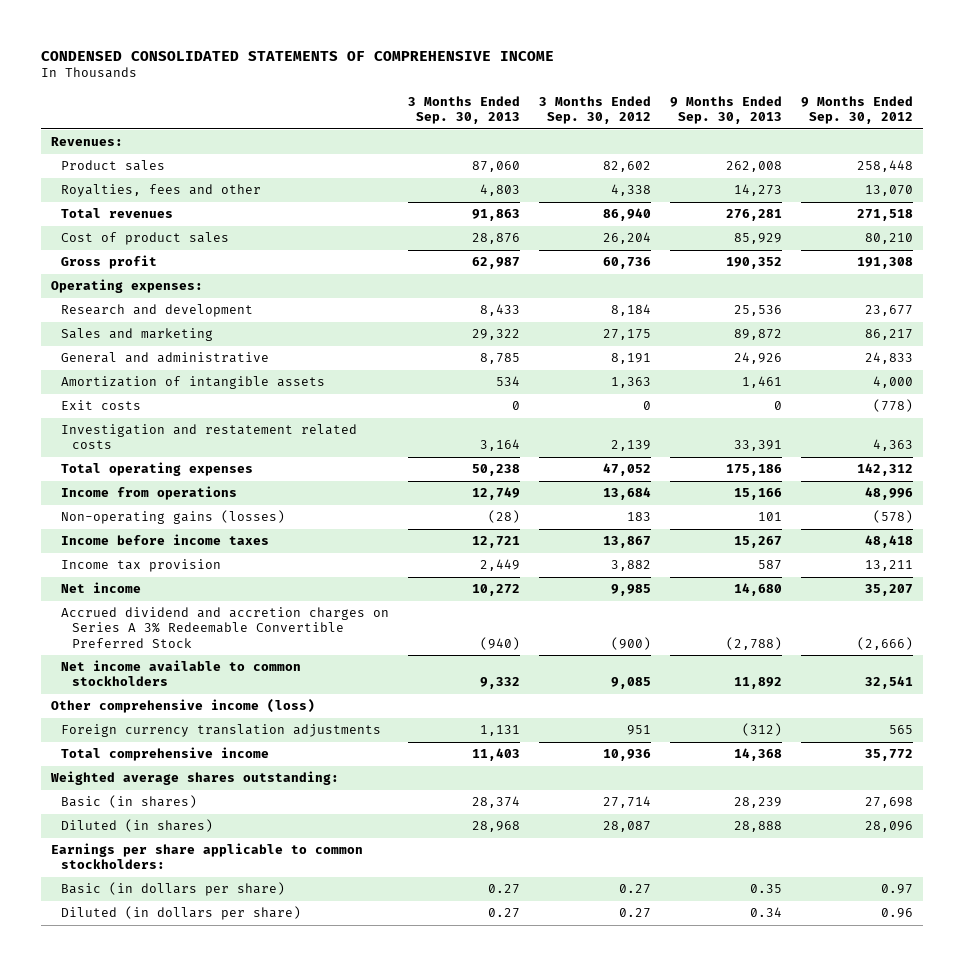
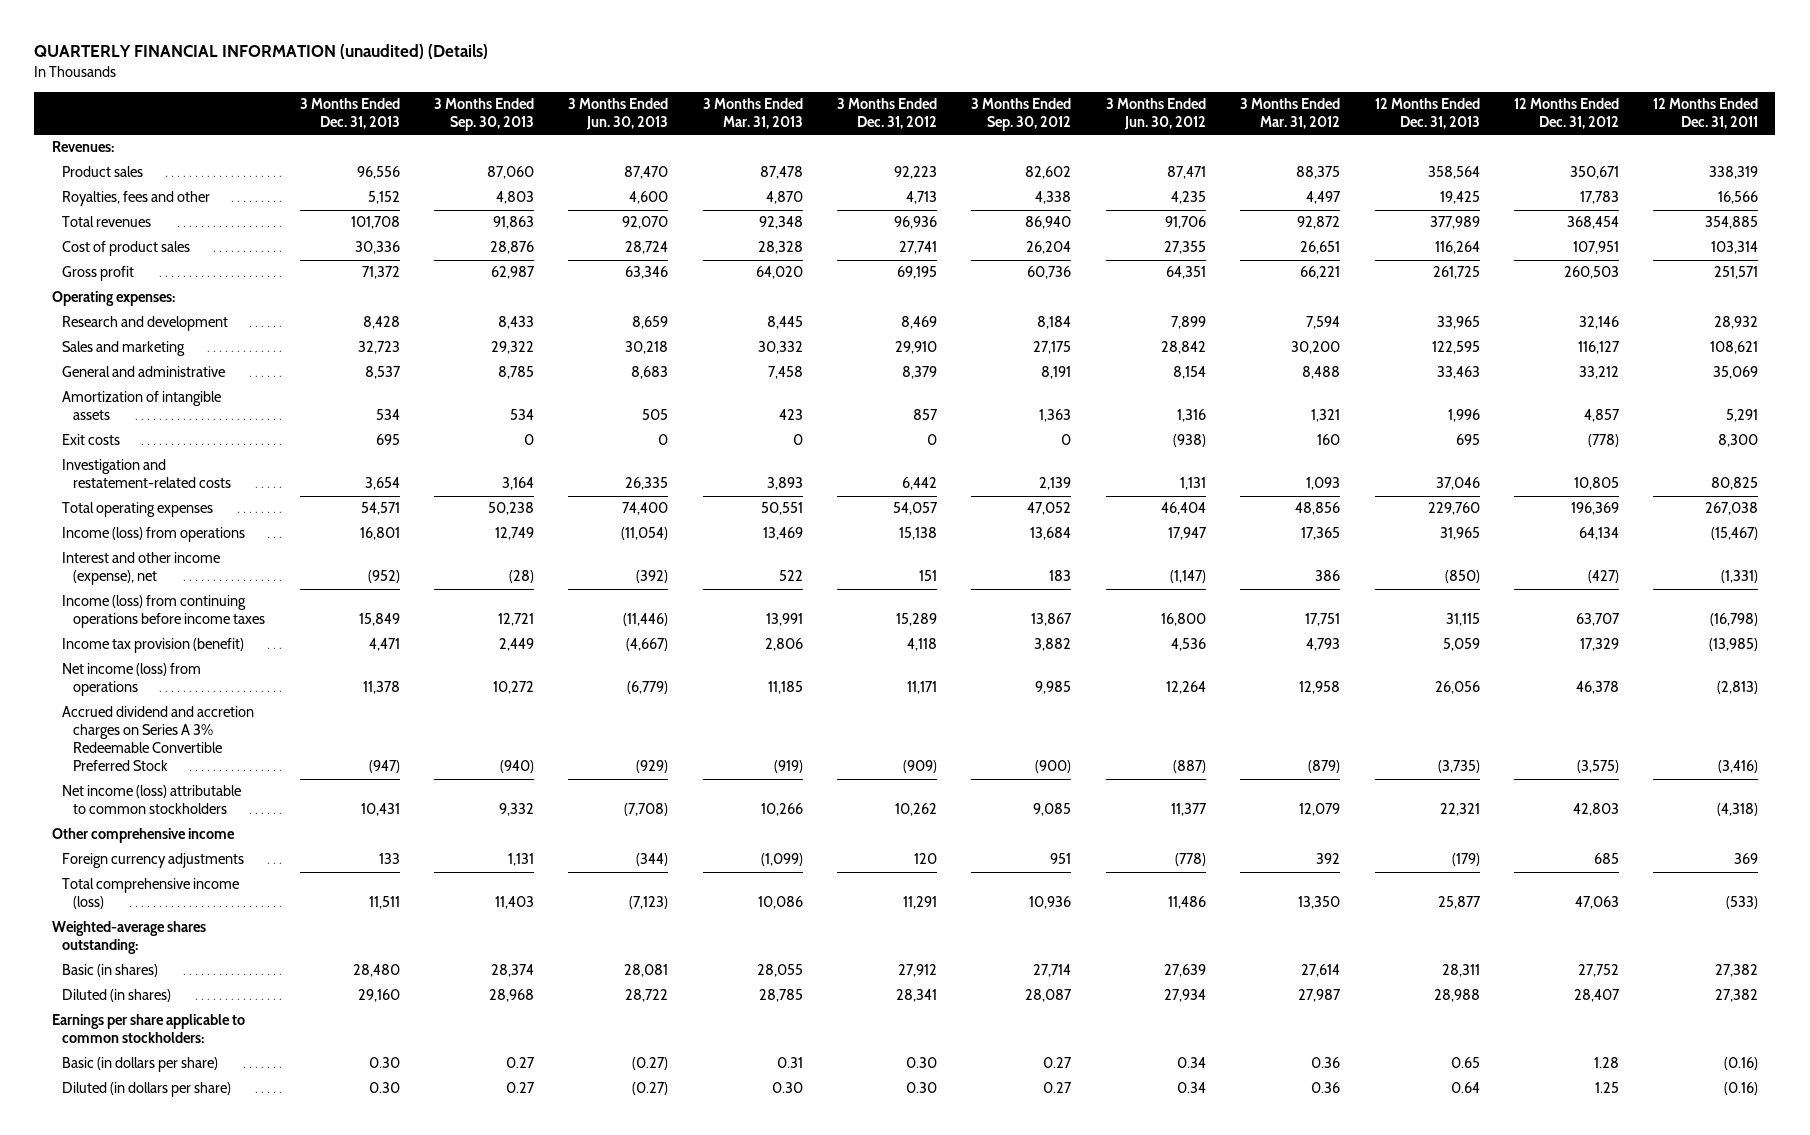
[41,50,555,61] CONDENSED CONSOLIDATED STATEMENTS OF COMPREHENSIVE INCOME -> [34,44,489,60] QUARTERLY FINANCIAL INFORMATION (unaudited) (Details)
[670,95,783,125] 9 Months Ended Sep. 30, 2013 -> none
[801,95,914,125] 9 Months Ended Sep. 30, 2012 -> none
none -> [299,98,400,130] 3 Months Ended Dec. 31, 2013
none -> [568,98,669,131] 3 Months Ended Jun. 30, 2013
none -> [702,98,803,130] 3 Months Ended Mar. 31, 2013
none -> [837,98,938,130] 3 Months Ended Dec. 31, 2012
none -> [1105,98,1206,131] 3 Months Ended Jun. 30, 2012
none -> [1240,98,1341,130] 3 Months Ended Mar. 31, 2012
none -> [1374,98,1480,130] 12 Months Ended Dec. 31, 2013
none -> [1513,98,1619,130] 12 Months Ended Dec. 31, 2012
none -> [1653,98,1759,130] 12 Months Ended Dec. 31, 2011
[61,424,358,450] Investigation and restatement related costs -> [62,459,232,489] Investigation and restatement-related costs
[61,486,238,501] Income from operations -> [62,527,246,543] Income (loss) from operations
[61,510,286,525] Non-operating gains (losses) -> [62,552,221,586] Interest and other income (expense), net
[61,534,270,546] Income before income taxes -> [62,595,266,629] Income (loss) from continuing operations before income taxes
[61,559,222,573] Income tax provision -> [62,638,245,654] Income tax provision (benefit)
[61,582,142,594] Net income -> [62,663,202,697] Net income (loss) from operations
[61,660,302,687] Net income available to common stockholders -> [62,785,242,815] Net income (loss) attributable to common stockholders
[50,699,315,714] Other comprehensive income (loss) -> [51,828,235,844] Other comprehensive income
[61,724,382,738] Foreign currency translation adjustments -> [62,853,245,869] Foreign currency adjustments
[61,747,270,762] Total comprehensive income -> [62,878,240,910] Total comprehensive income (loss)
[49,771,339,786] Weighted average shares outstanding: -> [51,921,206,955] Weighted-average shares outstanding:

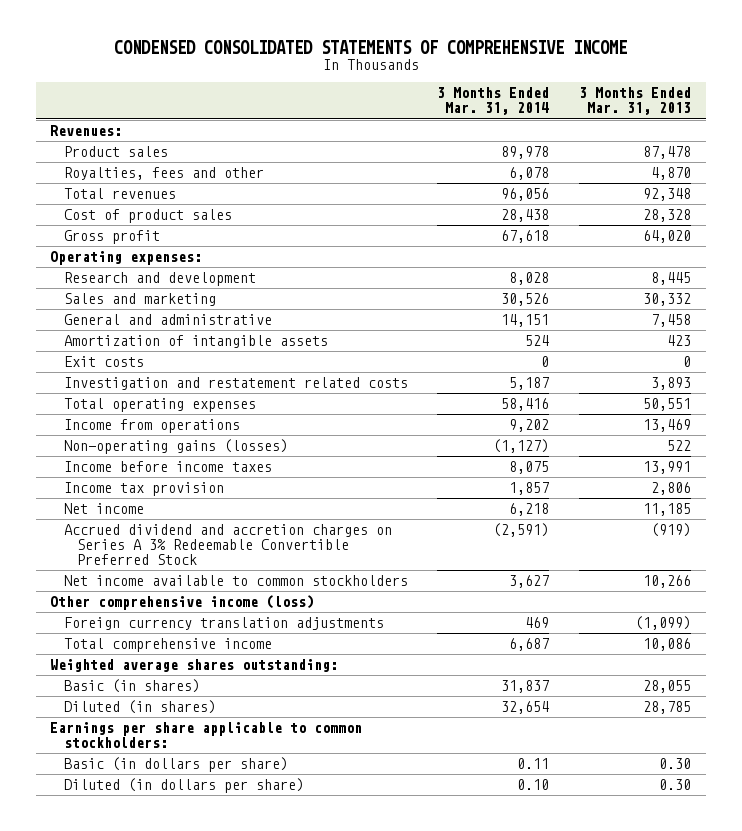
[34,44,489,60] QUARTERLY FINANCIAL INFORMATION (unaudited) (Details) -> [113,40,627,55] CONDENSED CONSOLIDATED STATEMENTS OF COMPREHENSIVE INCOME
[299,98,400,130] 3 Months Ended Dec. 31, 2013 -> none
[434,98,535,132] 3 Months Ended Sep. 30, 2013 -> none
[568,98,669,131] 3 Months Ended Jun. 30, 2013 -> none
[837,98,938,130] 3 Months Ended Dec. 31, 2012 -> none
[971,98,1072,132] 3 Months Ended Sep. 30, 2012 -> none
[1105,98,1206,131] 3 Months Ended Jun. 30, 2012 -> none
[1240,98,1341,130] 3 Months Ended Mar. 31, 2012 -> none
[1374,98,1480,130] 12 Months Ended Dec. 31, 2013 -> none
[1513,98,1619,130] 12 Months Ended Dec. 31, 2012 -> none
[1653,98,1759,130] 12 Months Ended Dec. 31, 2011 -> none
none -> [437,87,550,116] 3 Months Ended Mar. 31, 2014
[62,459,232,489] Investigation and restatement-related costs -> [63,377,408,391] Investigation and restatement related costs
[62,527,246,543] Income (loss) from operations -> [63,419,240,434] Income from operations
[62,552,221,586] Interest and other income (expense), net -> [63,439,288,455] Non-operating gains (losses)
[62,595,266,629] Income (loss) from continuing operations before income taxes -> [63,461,272,473] Income before income taxes
[62,638,245,654] Income tax provision (benefit) -> [63,482,224,497] Income tax provision
[62,663,202,697] Net income (loss) from operations -> [63,503,144,515] Net income
[62,785,242,815] Net income (loss) attributable to common stockholders -> [63,575,408,587] Net income available to common stockholders
[51,828,235,844] Other comprehensive income -> [50,595,315,611] Other comprehensive income (loss)
[62,853,245,869] Foreign currency adjustments -> [63,617,384,631] Foreign currency translation adjustments
[62,878,240,910] Total comprehensive income (loss) -> [63,638,272,653] Total comprehensive income
[51,921,206,955] Weighted-average shares outstanding: -> [50,659,339,673] Weighted average shares outstanding:
[776,1057,803,1069] 0.31 -> [659,758,692,770] 0.30

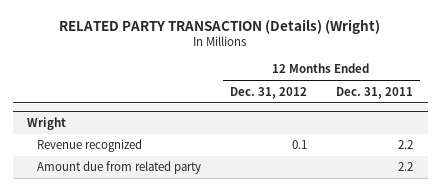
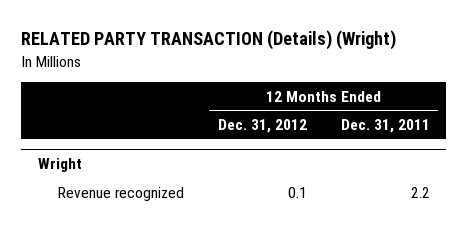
[36,161,201,175] Amount due from related party -> none

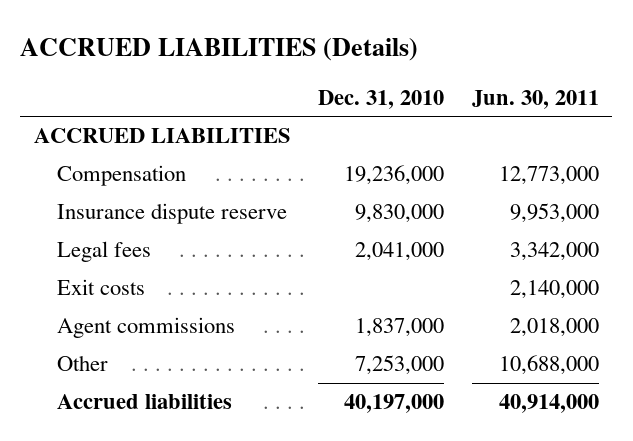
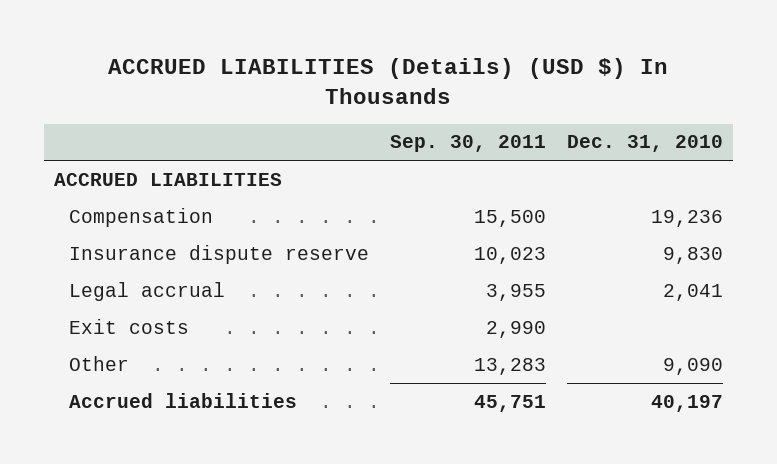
[20,37,419,61] ACCRUED LIABILITIES (Details) -> [108,57,669,105] ACCRUED LIABILITIES (Details) (USD $) In Thousands
[471,89,599,109] Jun. 30, 2011 -> none
none -> [390,135,547,153] Sep. 30, 2011
[344,165,445,186] 19,236,000 -> [651,209,724,227] 19,236
[355,204,445,224] 9,830,000 -> [663,246,724,264] 9,830
[56,241,151,263] Legal fees -> [69,281,226,301] Legal accrual
[355,242,445,262] 2,041,000 -> [663,283,724,301] 2,041
[56,317,235,339] Agent commissions -> none
[355,355,445,376] 7,253,000 -> [663,357,724,375] 9,090
[344,394,445,414] 40,197,000 -> [651,394,724,412] 40,197

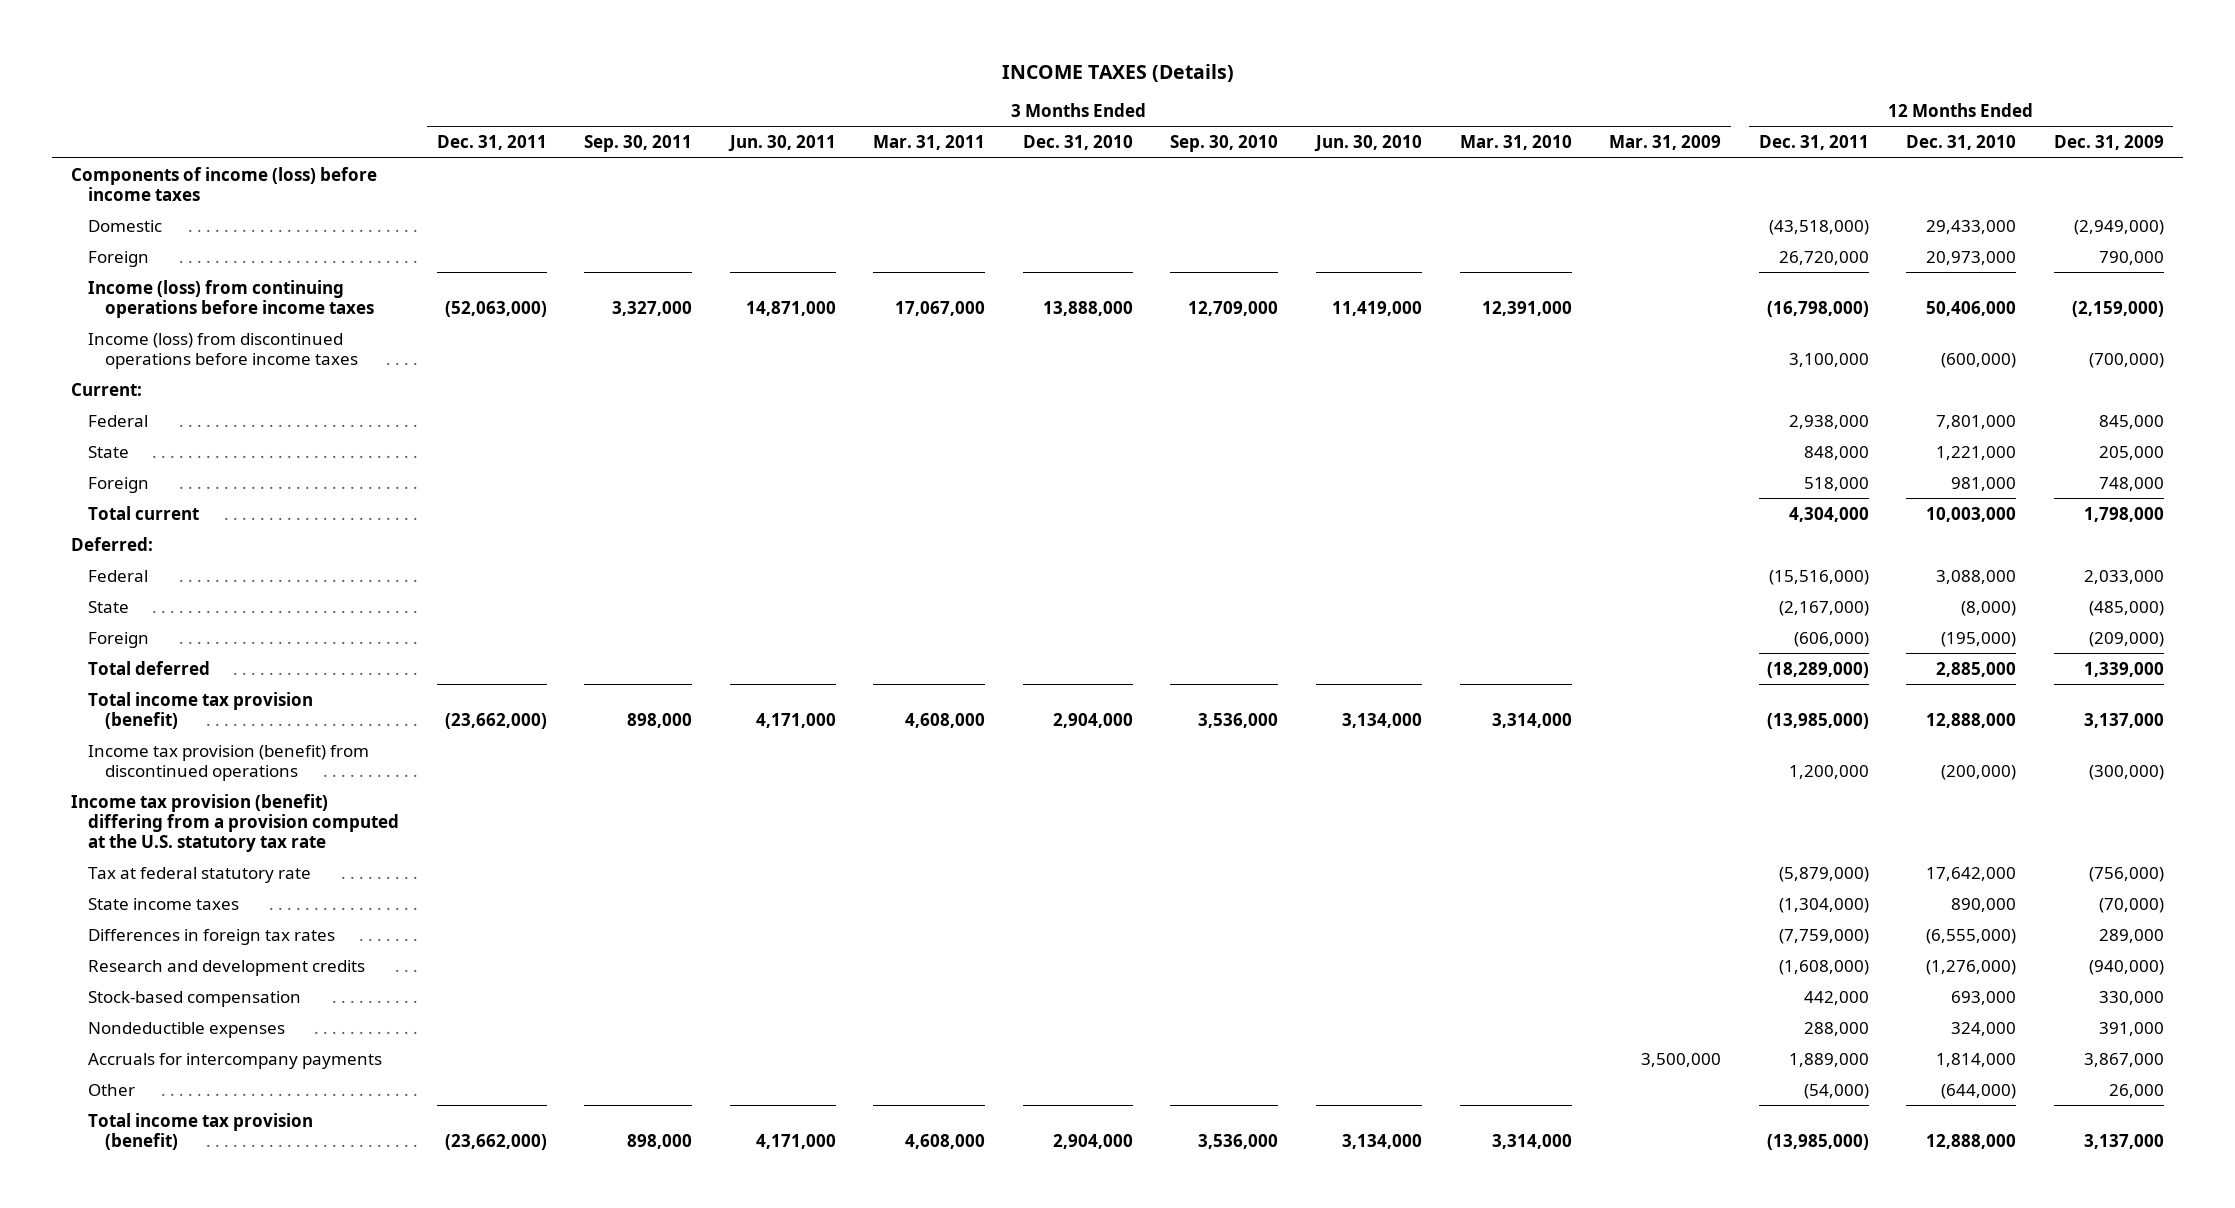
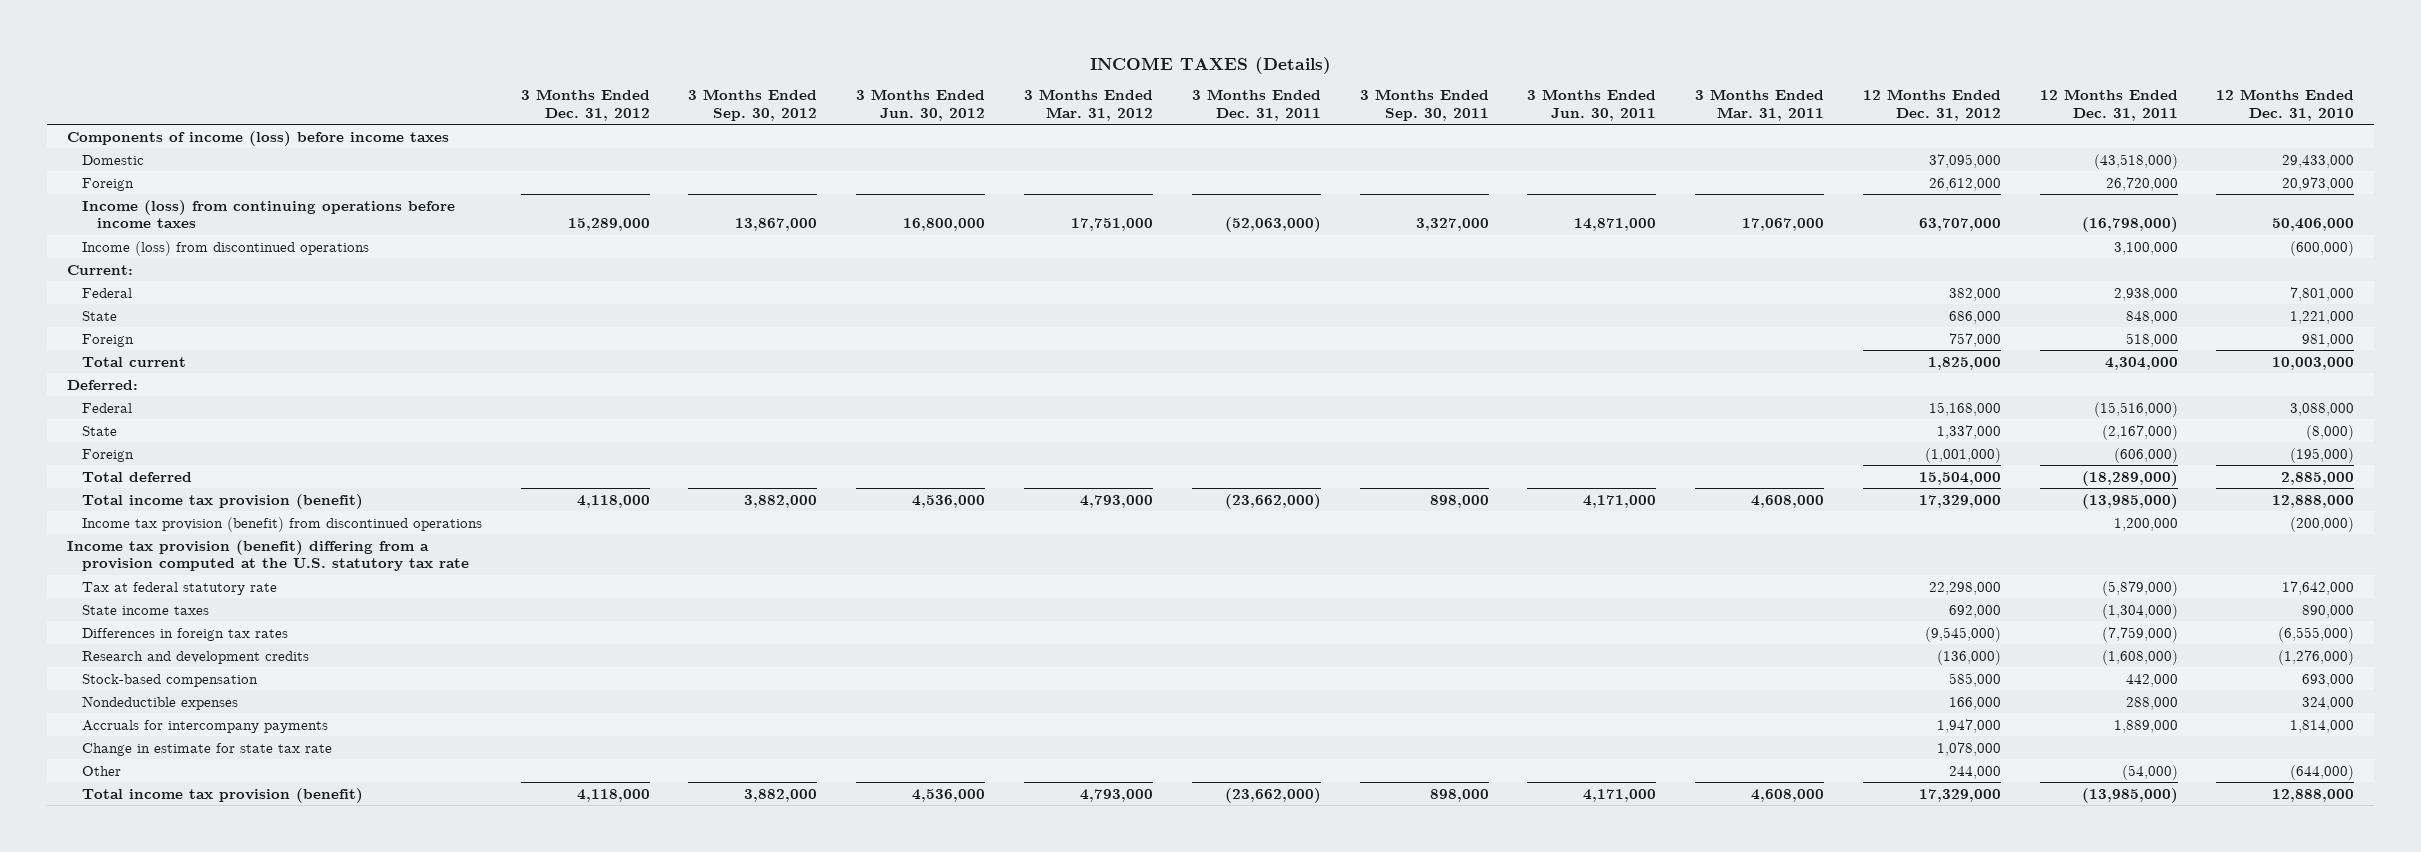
[1022,135,1133,151] Dec. 31, 2010 -> none
[1170,135,1279,153] Sep. 30, 2010 -> none
[1314,135,1423,153] Jun. 30, 2010 -> none
[1459,135,1572,151] Mar. 31, 2010 -> none
[1609,135,1722,151] Mar. 31, 2009 -> none
[2054,135,2165,151] Dec. 31, 2009 -> none
none -> [520,89,650,121] 3 Months Ended Dec. 31, 2012
none -> [688,89,818,121] 3 Months Ended Sep. 30, 2012
none -> [856,89,986,121] 3 Months Ended Jun. 30, 2012
none -> [1023,89,1153,121] 3 Months Ended Mar. 31, 2012
none -> [1862,89,2001,121] 12 Months Ended Dec. 31, 2012
[87,332,358,369] Income (loss) from discontinued operations before income taxes -> [81,240,369,256] Income (loss) from discontinued operations
none -> [81,742,332,756] Change in estimate for state tax rate

